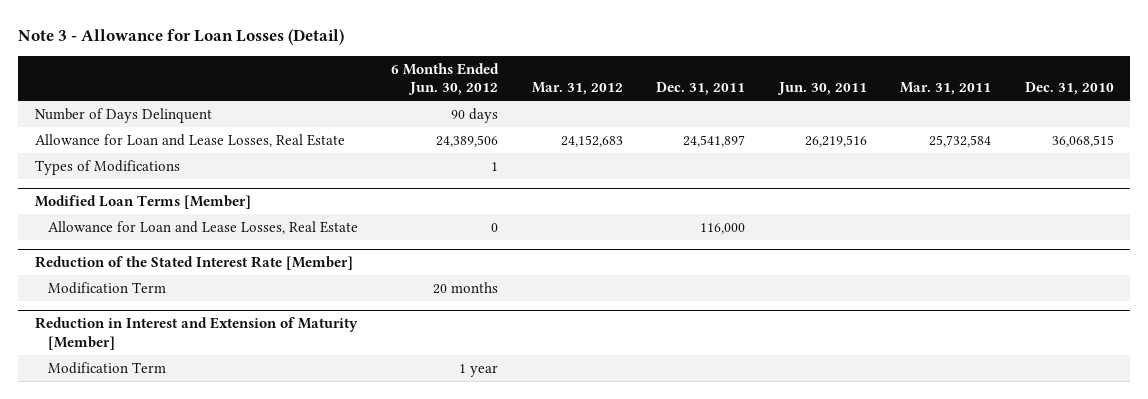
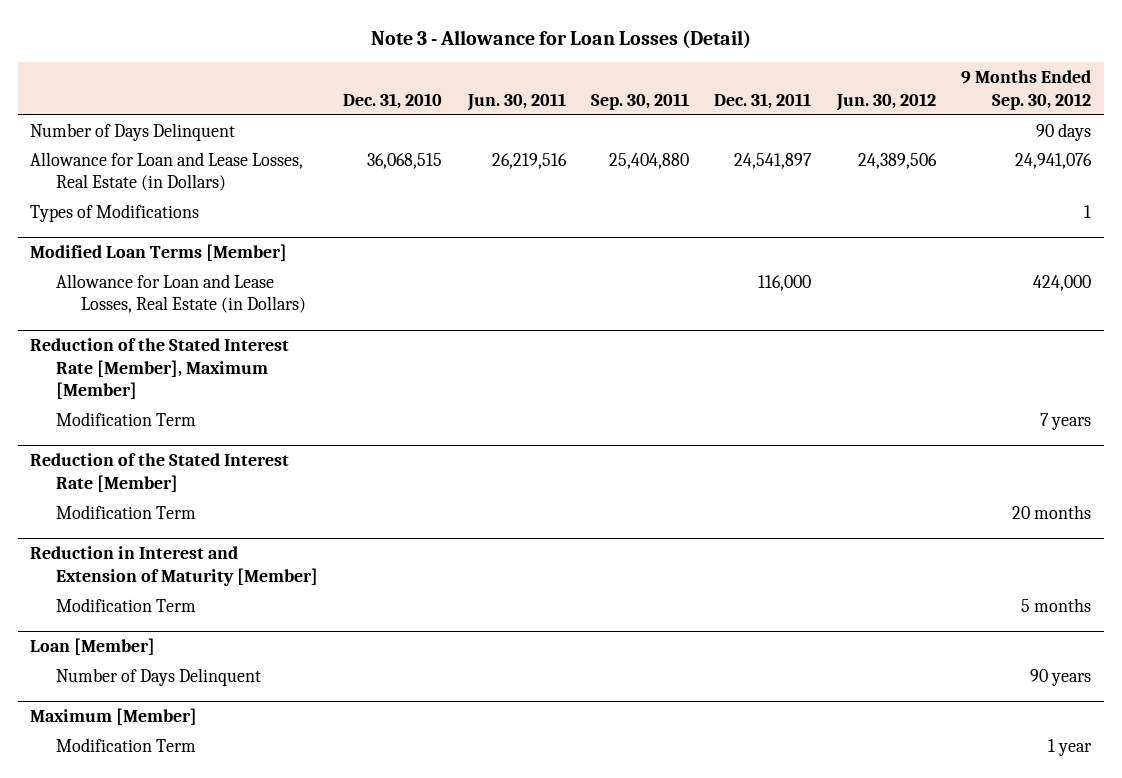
[391,62,500,96] 6 Months Ended Jun. 30, 2012 -> none
[531,82,623,96] Mar. 31, 2012 -> none
[900,82,992,96] Mar. 31, 2011 -> none
none -> [590,92,689,110] Sep. 30, 2011
none -> [835,92,936,111] Jun. 30, 2012
none -> [961,70,1092,110] 9 Months Ended Sep. 30, 2012
[34,133,345,147] Allowance for Loan and Lease Losses, Real Estate -> [30,151,304,192] Allowance for Loan and Lease Losses, Real Estate (in Dollars)
[47,220,358,234] Allowance for Loan and Lease Losses, Real Estate -> [55,273,306,314] Allowance for Loan and Lease Losses, Real Estate (in Dollars)
none -> [30,338,290,400] Reduction of the Stated Interest Rate [Member], Maximum [Member]
none -> [55,411,196,426] Modification Term
none -> [30,638,156,656] Loan [Member]
none -> [55,667,261,686] Number of Days Delinquent
none -> [30,708,198,726] Maximum [Member]
none -> [55,737,196,752] Modification Term

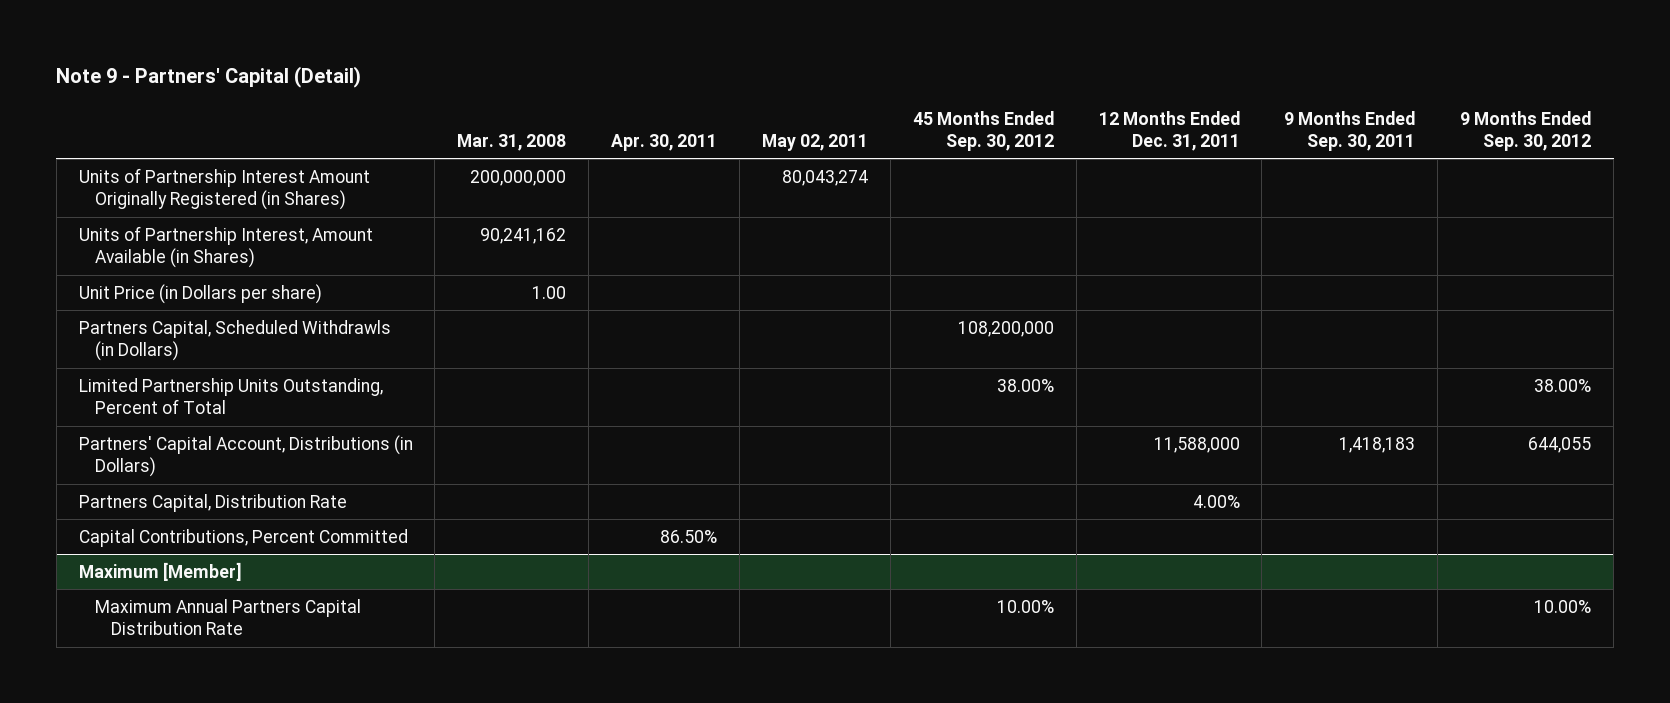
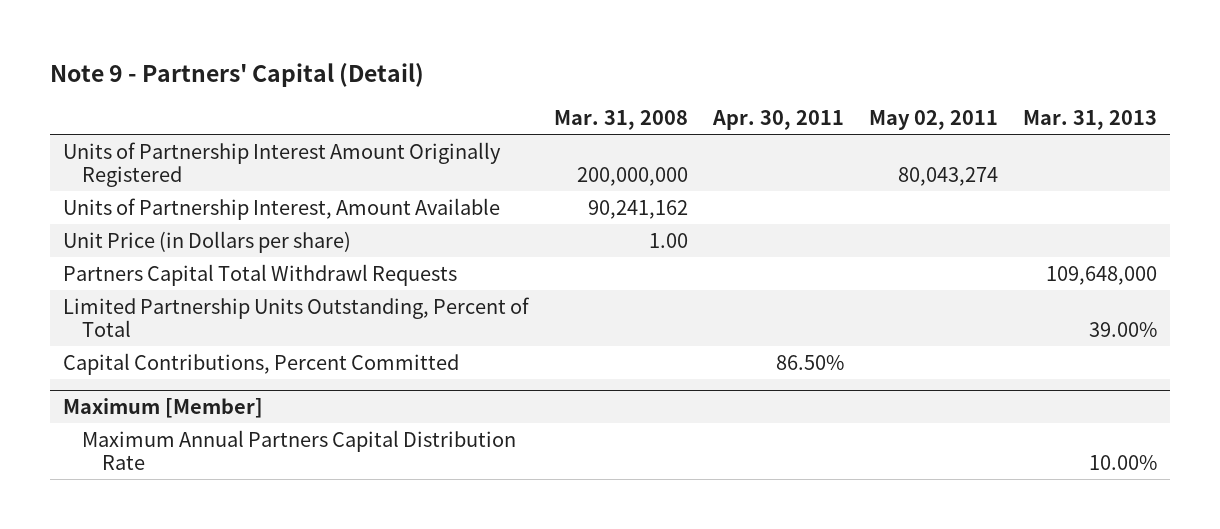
[912,110,1054,151] 45 Months Ended Sep. 30, 2012 -> none
[1098,110,1240,151] 12 Months Ended Dec. 31, 2011 -> none
[1284,110,1416,151] 9 Months Ended Sep. 30, 2011 -> none
[1460,110,1592,151] 9 Months Ended Sep. 30, 2012 -> none
none -> [1023,110,1158,131] Mar. 31, 2013
[78,167,370,211] Units of Partnership Interest Amount Originally Registered (in Shares) -> [62,141,501,187] Units of Partnership Interest Amount Originally Registered
[78,225,373,269] Units of Partnership Interest, Amount Available (in Shares) -> [62,197,500,220] Units of Partnership Interest, Amount Available
[78,319,391,362] Partners Capital, Scheduled Withdrawls (in Dollars) -> none
none -> [62,263,457,286] Partners Capital Total Withdrawl Requests
[78,434,413,478] Partners' Capital Account, Distributions (in Dollars) -> none
[78,493,347,512] Partners Capital, Distribution Rate -> none

